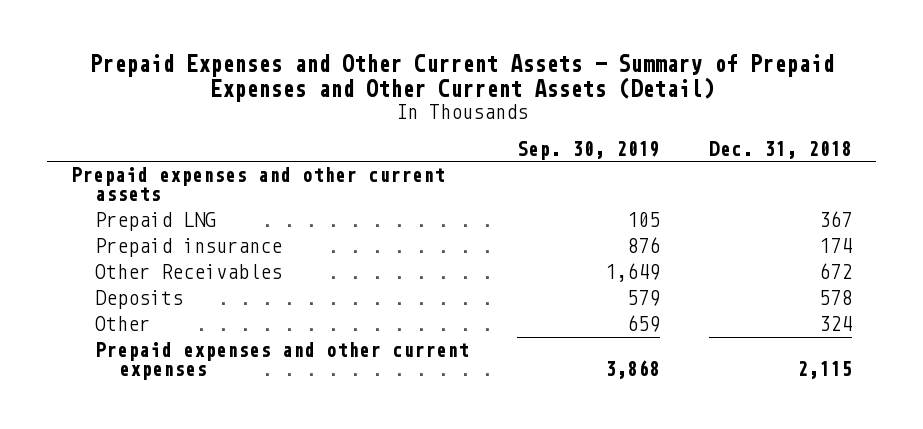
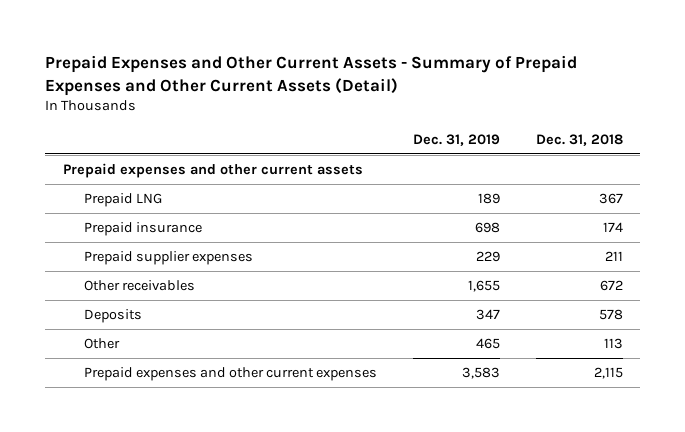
[517,140,661,160] Sep. 30, 2019 -> none
none -> [412,133,500,146] Dec. 31, 2019
none -> [84,250,254,265] Prepaid supplier expenses
[95,264,283,280] Other Receivables -> [84,279,196,291] Other receivables
[818,316,852,332] 324 -> [603,337,623,349] 113

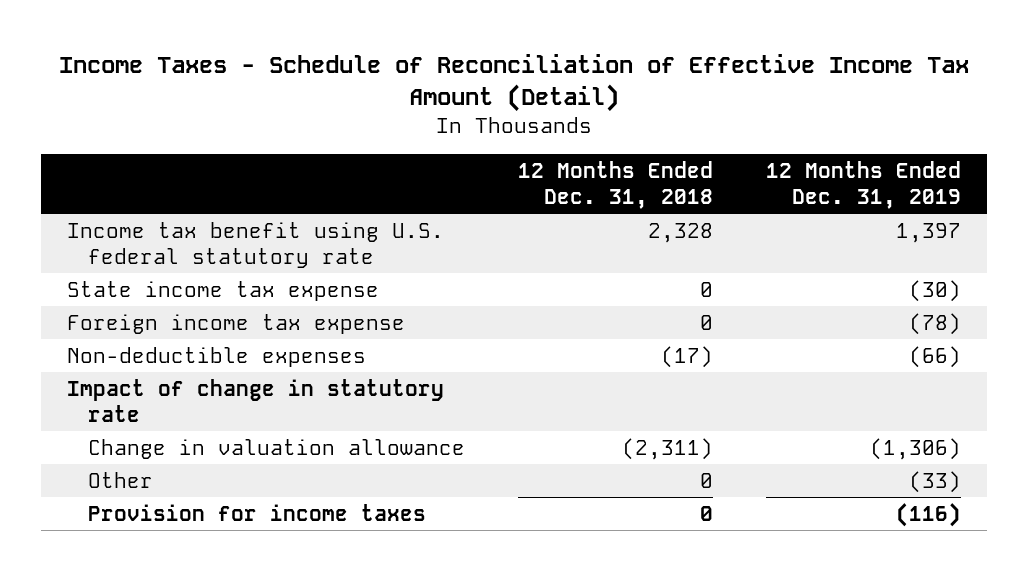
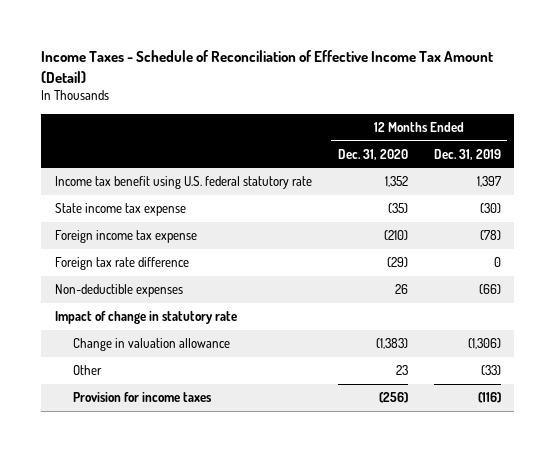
[518,160,714,210] 12 Months Ended Dec. 31, 2018 -> none
none -> [337,148,408,160] Dec. 31, 2020
none -> [54,257,189,271] Foreign tax rate difference

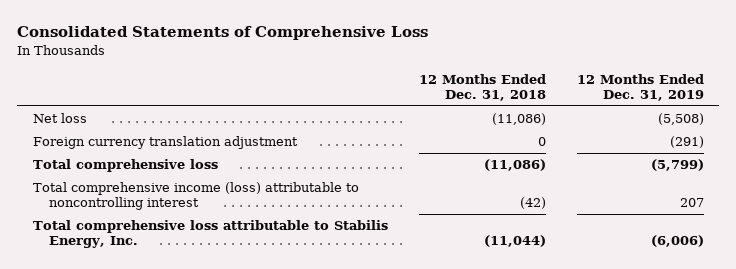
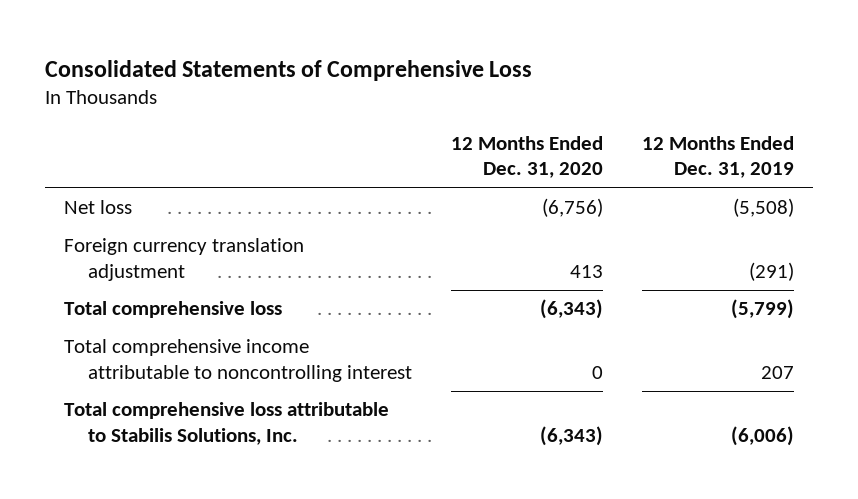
[418,73,546,101] 12 Months Ended Dec. 31, 2018 -> none
none -> [450,136,603,179] 12 Months Ended Dec. 31, 2020
[32,182,359,211] Total comprehensive income (loss) attributable to noncontrolling interest -> [64,339,413,382] Total comprehensive income attributable to noncontrolling interest
[32,220,388,249] Total comprehensive loss attributable to Stabilis Energy, Inc. -> [64,402,390,445] Total comprehensive loss attributable to Stabilis Solutions, Inc.

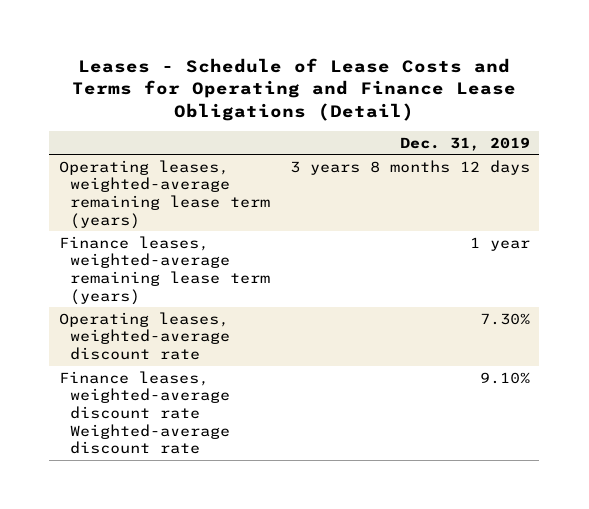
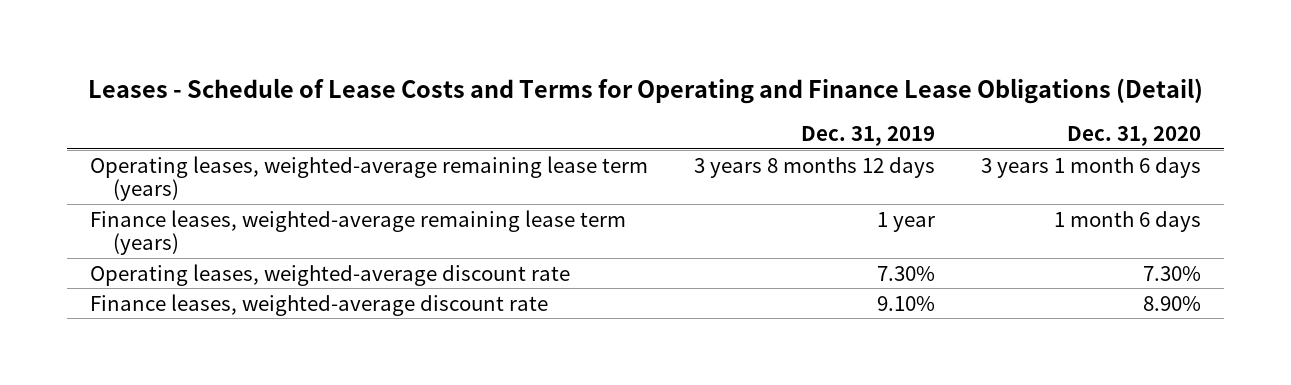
none -> [1067,126,1202,147] Dec. 31, 2020
[58,370,231,455] Finance leases, weighted-average discount rate Weighted-average discount rate -> [89,293,548,316] Finance leases, weighted-average discount rate

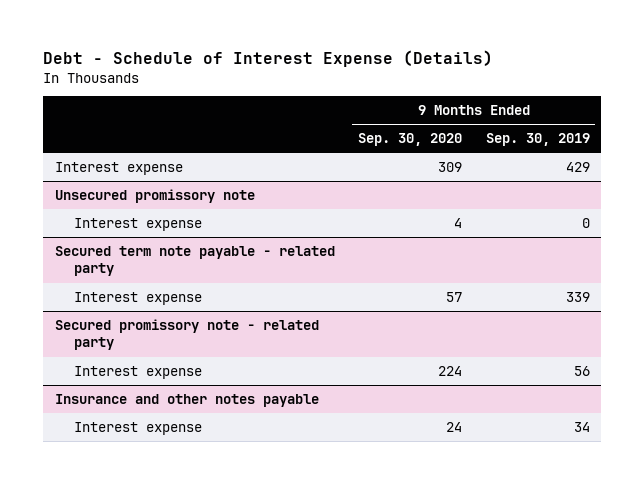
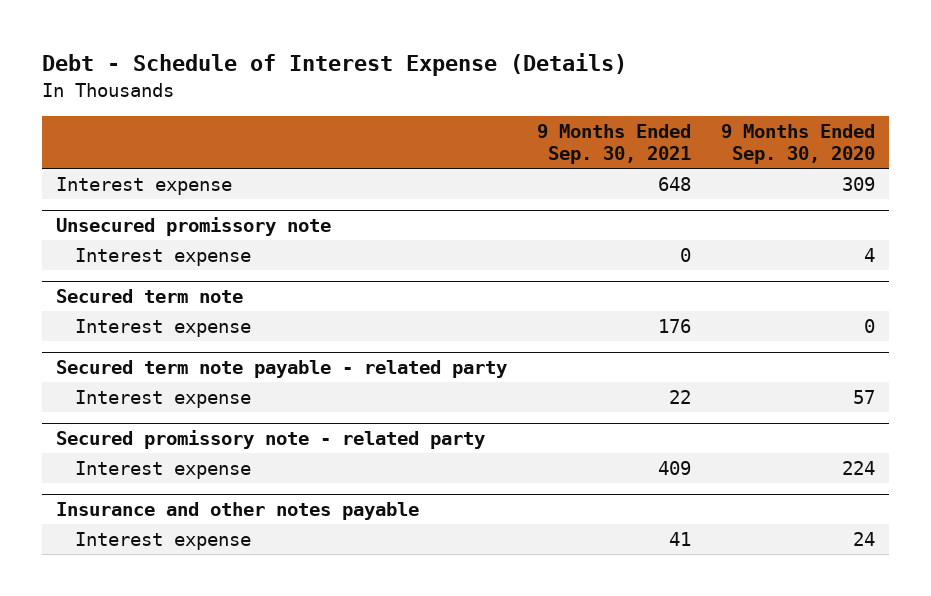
[485,133,590,147] Sep. 30, 2019 -> none
none -> [537,123,692,164] 9 Months Ended Sep. 30, 2021
none -> [56,289,244,304] Secured term note
none -> [74,319,251,338] Interest expense

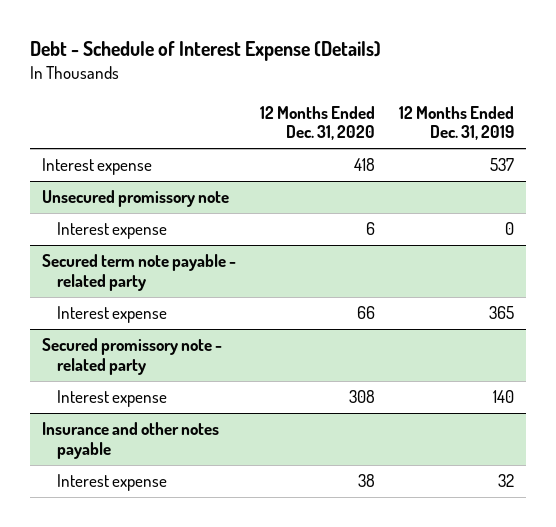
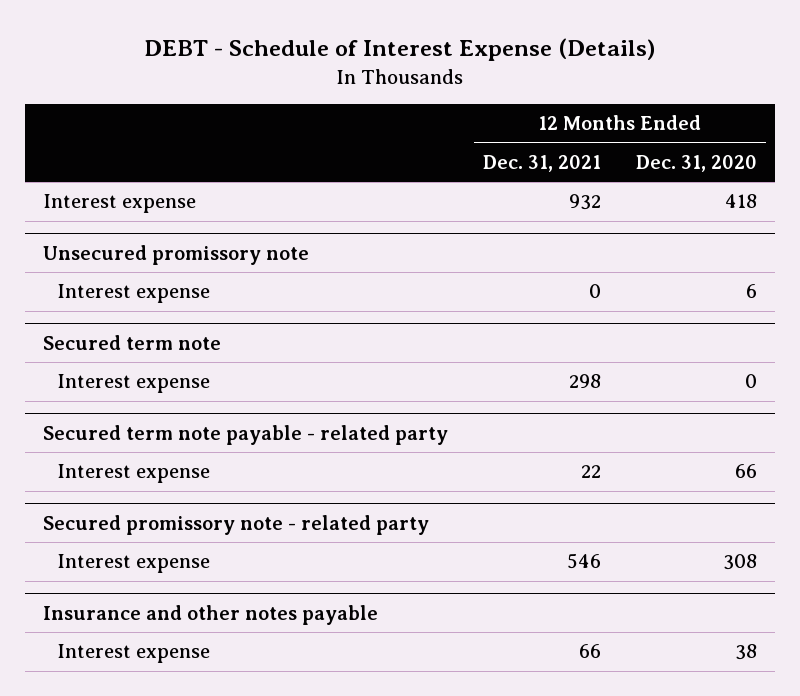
[29,41,381,62] Debt - Schedule of Interest Expense (Details) -> [143,38,655,62] DEBT - Schedule of Interest Expense (Details)
[398,105,514,141] 12 Months Ended Dec. 31, 2019 -> none
none -> [482,154,601,172] Dec. 31, 2021
none -> [42,335,221,351] Secured term note
none -> [57,374,211,394] Interest expense

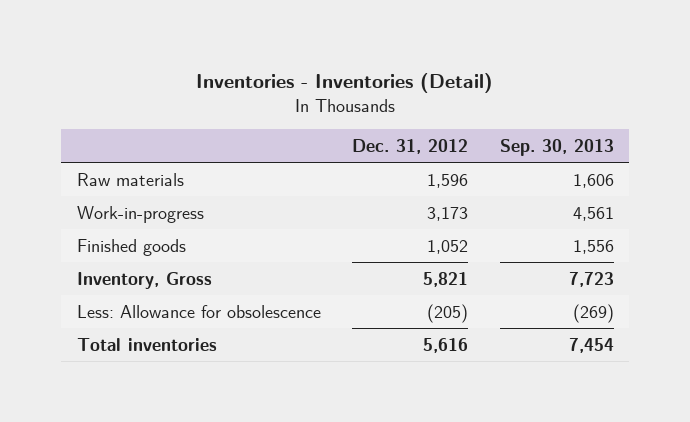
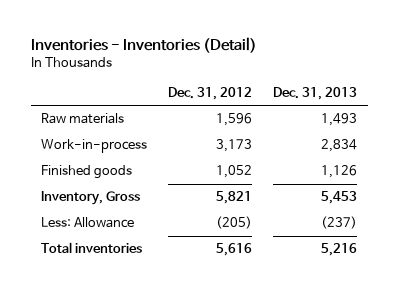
[499,138,614,156] Sep. 30, 2013 -> none
none -> [273,87,358,101] Dec. 31, 2013
[76,205,204,223] Work-in-progress -> [41,139,148,154] Work-in-process
[76,304,321,318] Less: Allowance for obsolescence -> [41,217,135,229] Less: Allowance

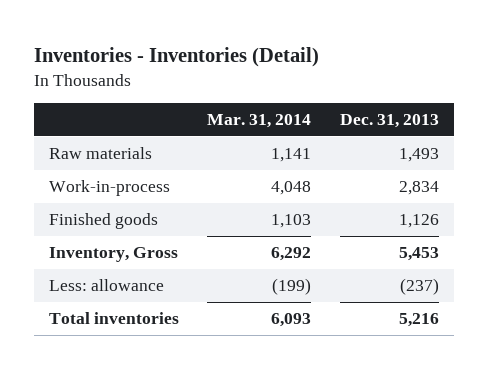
[168,87,253,101] Dec. 31, 2012 -> none
none -> [207,114,312,129] Mar. 31, 2014
[41,217,135,229] Less: Allowance -> [48,279,164,292] Less: allowance

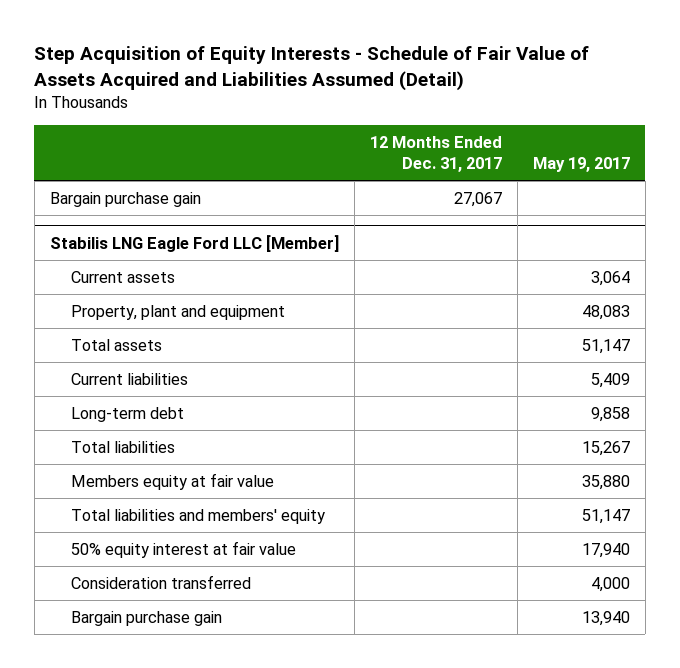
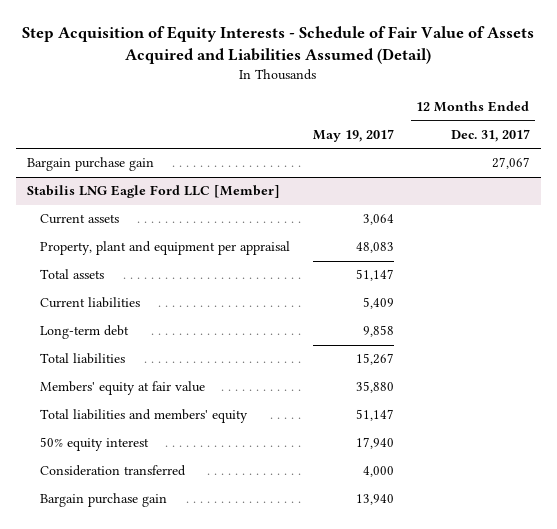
[70,304,285,320] Property, plant and equipment -> [40,241,291,256] Property, plant and equipment per appraisal
[70,472,274,490] Members equity at fair value -> [40,381,206,396] Members' equity at fair value
[70,540,296,558] 50% equity interest at fair value -> [40,437,150,452] 50% equity interest

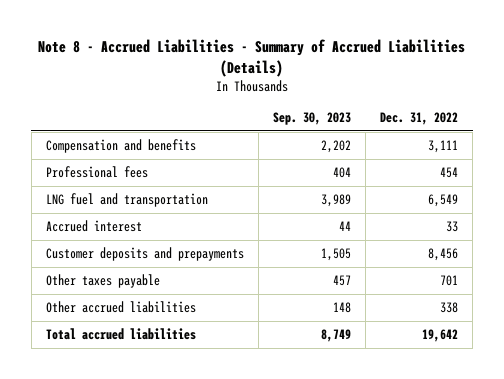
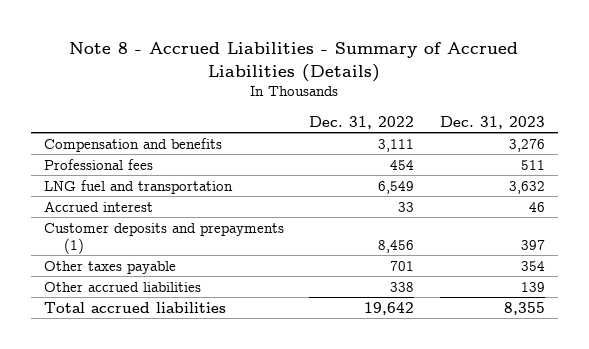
[273,112,352,126] Sep. 30, 2023 -> none
none -> [439,115,545,129] Dec. 31, 2023
[45,247,244,262] Customer deposits and prepayments -> [43,222,284,254] Customer deposits and prepayments (1)

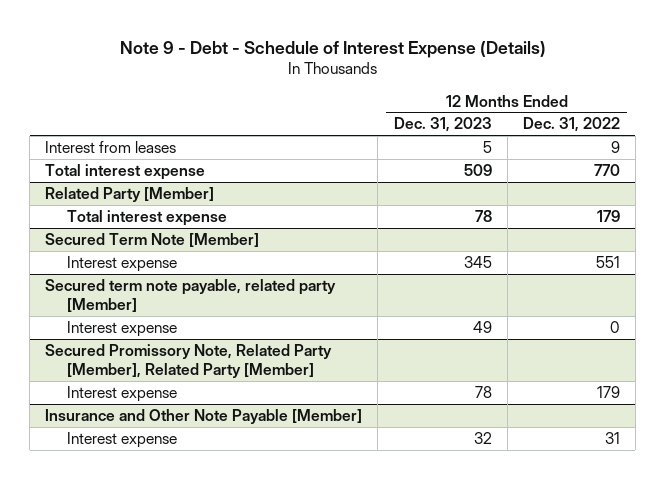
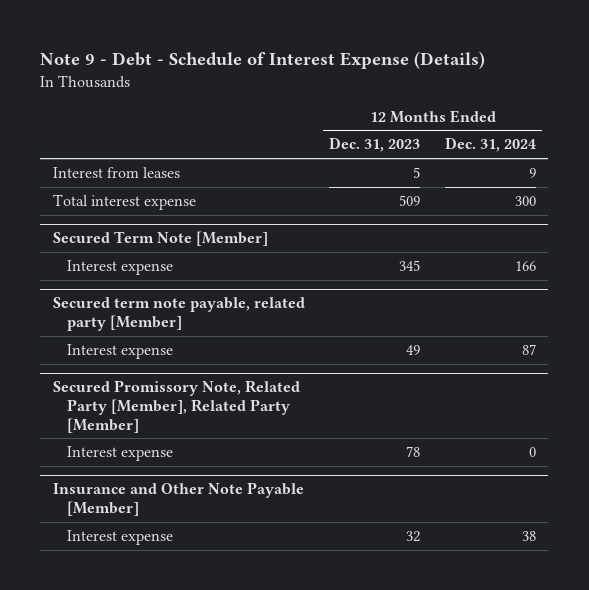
[522,117,620,133] Dec. 31, 2022 -> none
none -> [445,137,537,153] Dec. 31, 2024
[45,186,215,202] Related Party [Member] -> none
[67,209,228,226] Total interest expense -> none

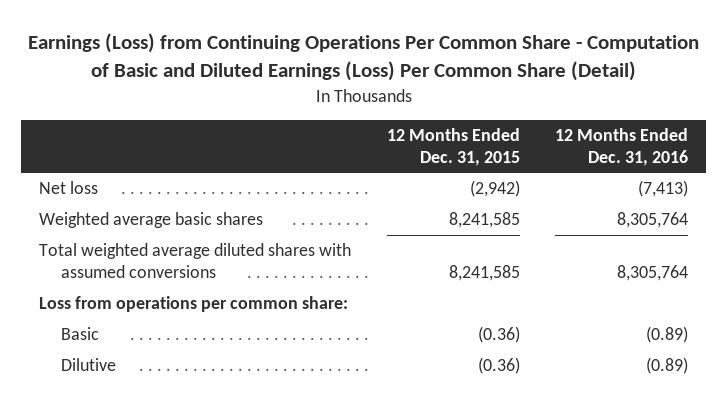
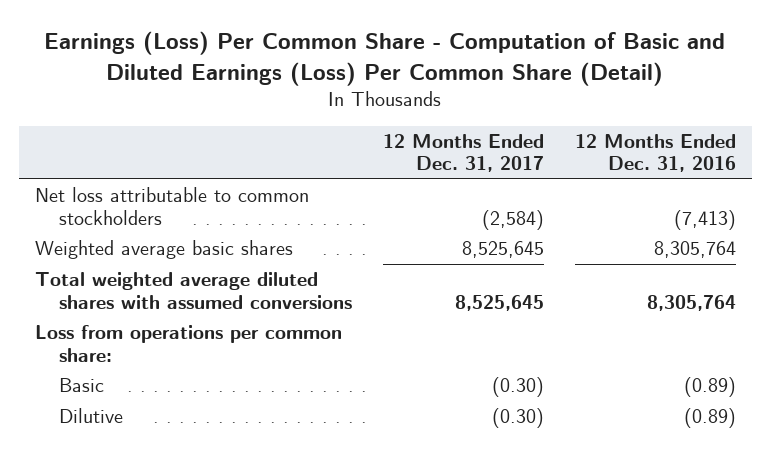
[27,33,699,82] Earnings (Loss) from Continuing Operations Per Common Share - Computation of Basic and Diluted Earnings (Loss) Per Common Share (Detail) -> [44,31,726,86] Earnings (Loss) Per Common Share - Computation of Basic and Diluted Earnings (Loss) Per Common Share (Detail)
[386,128,520,166] 12 Months Ended Dec. 31, 2015 -> none
none -> [382,133,544,173] 12 Months Ended Dec. 31, 2017
[38,181,98,195] Net loss -> [34,187,309,225] Net loss attributable to common stockholders

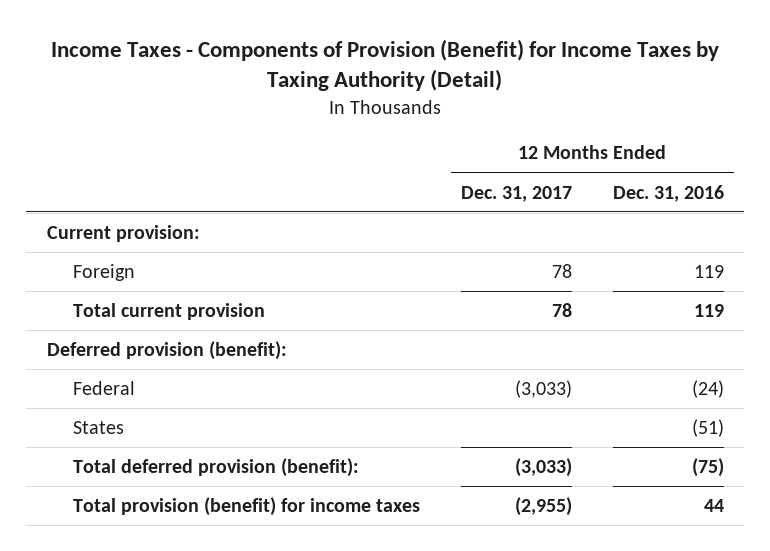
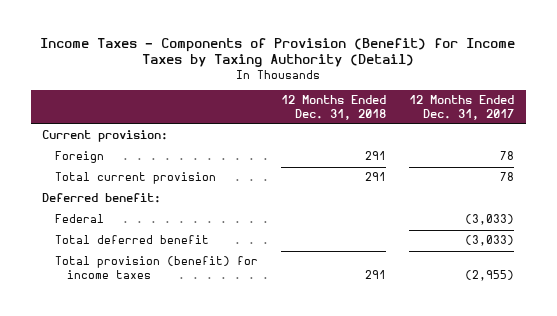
[612,184,724,202] Dec. 31, 2016 -> none
none -> [281,95,387,120] 12 Months Ended Dec. 31, 2018
[46,341,287,361] Deferred provision (benefit): -> [42,193,162,204] Deferred benefit:
[72,421,124,435] States -> none
[72,458,359,478] Total deferred provision (benefit): -> [54,235,209,245] Total deferred benefit

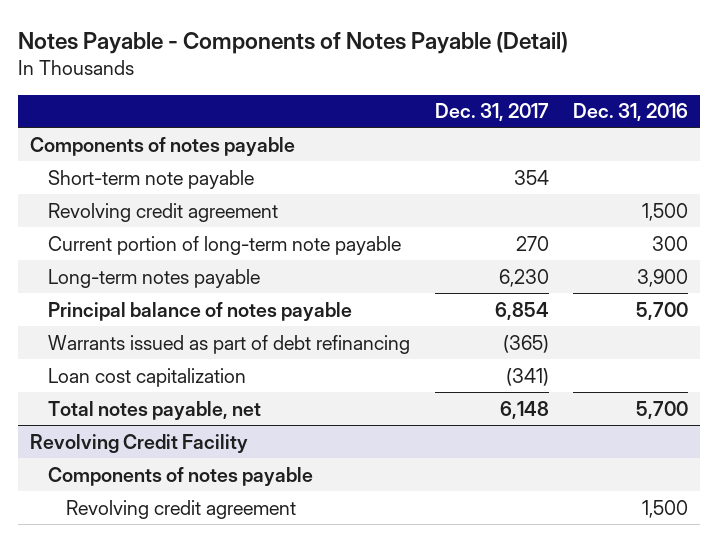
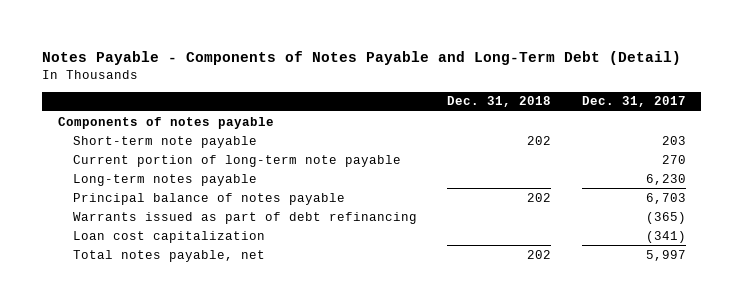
[18,31,569,54] Notes Payable - Components of Notes Payable (Detail) -> [42,51,682,66] Notes Payable - Components of Notes Payable and Long-Term Debt (Detail)
[573,103,689,122] Dec. 31, 2016 -> none
none -> [447,96,552,108] Dec. 31, 2018
[48,202,279,222] Revolving credit agreement -> none
[513,169,549,185] 354 -> [661,135,686,145] 203
[494,301,549,320] 6,854 -> [645,192,686,204] 6,703
[30,433,249,453] Revolving Credit Facility -> none
[48,466,314,486] Components of notes payable -> none
[66,499,297,519] Revolving credit agreement -> none
[499,400,549,419] 6,148 -> [645,249,686,261] 5,997

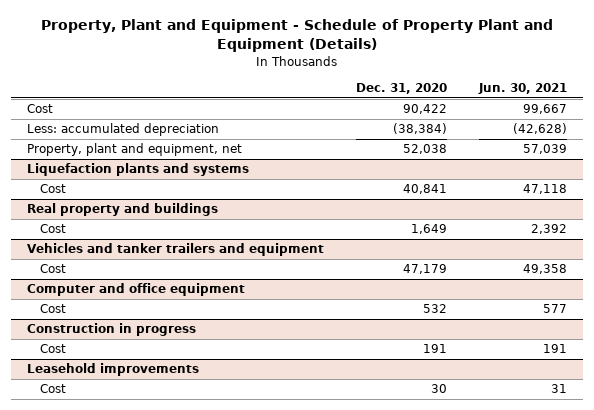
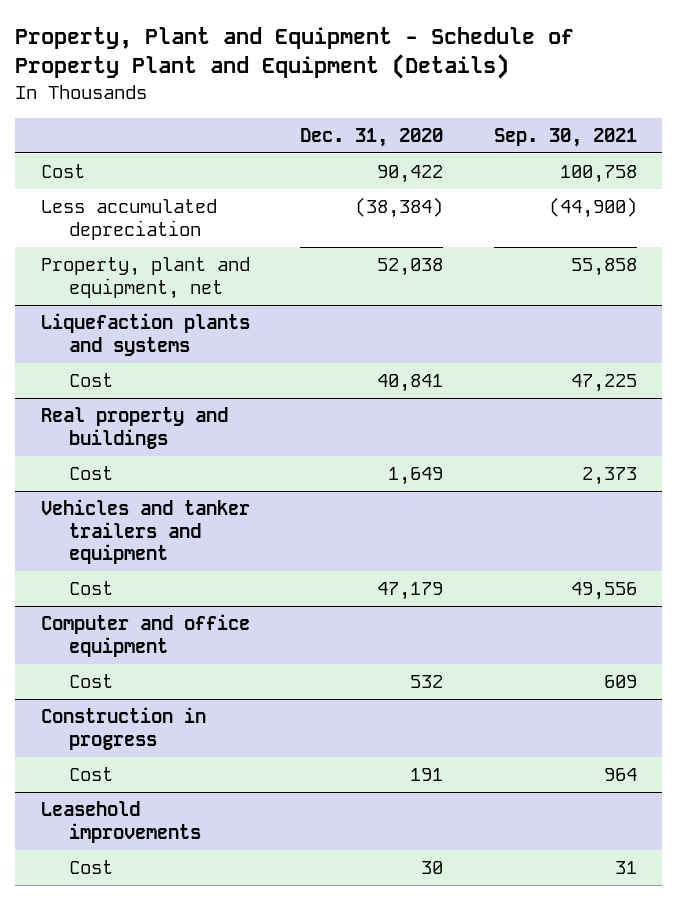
[478,83,568,95] Jun. 30, 2021 -> none
none -> [493,127,637,147] Sep. 30, 2021
[27,123,220,137] Less: accumulated depreciation -> [40,199,217,240] Less accumulated depreciation

